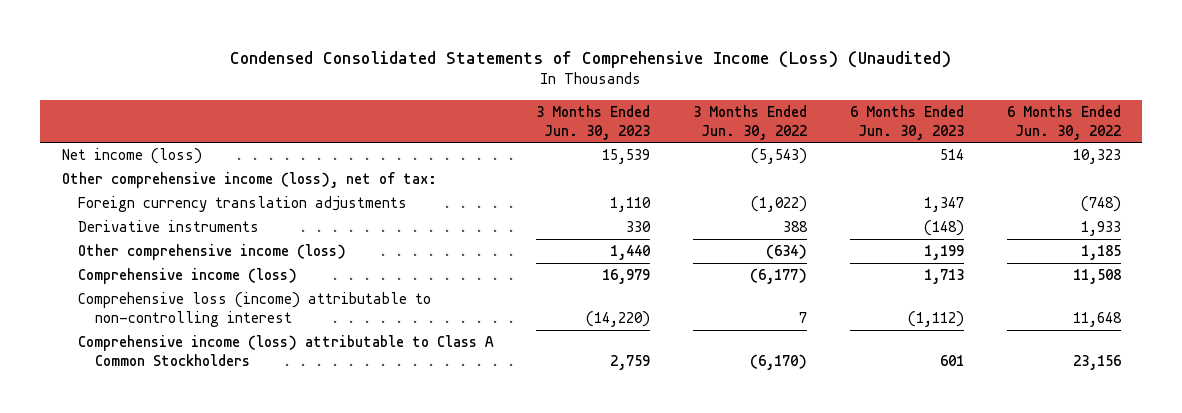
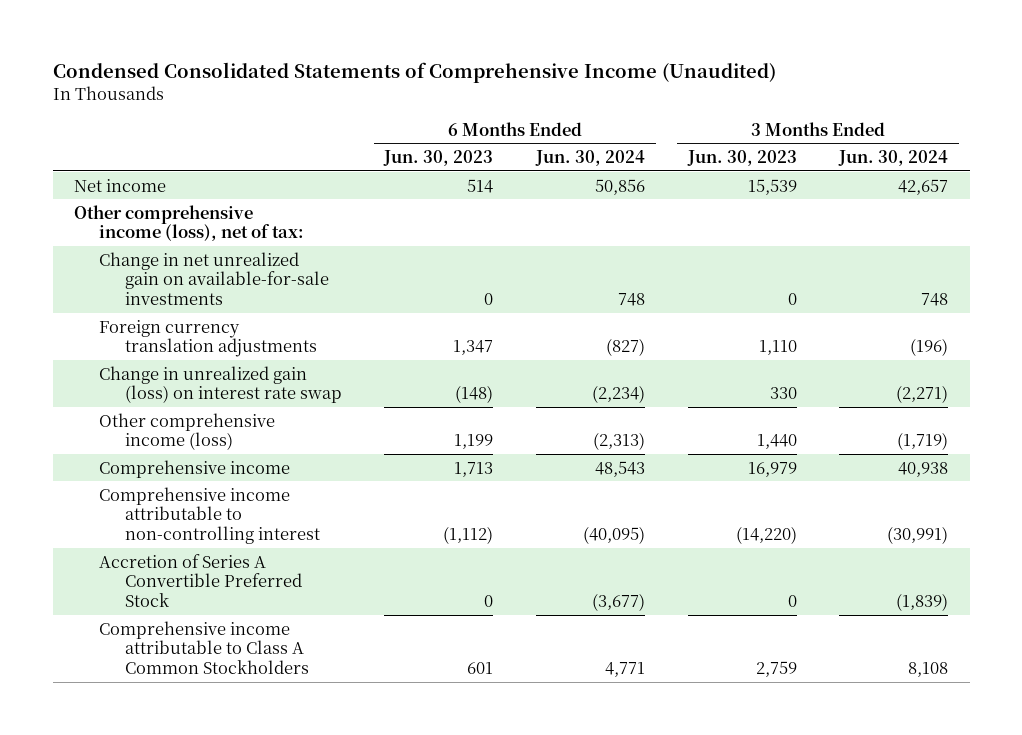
[230,50,952,68] Condensed Consolidated Statements of Comprehensive Income (Loss) (Unaudited) -> [52,61,776,83] Condensed Consolidated Statements of Comprehensive Income (Unaudited)
[693,104,808,140] 3 Months Ended Jun. 30, 2022 -> none
[1006,104,1121,140] 6 Months Ended Jun. 30, 2022 -> none
none -> [534,150,645,167] Jun. 30, 2024
none -> [838,150,949,167] Jun. 30, 2024
[61,148,202,165] Net income (loss) -> [73,178,166,192] Net income
none -> [99,251,329,305] Change in net unrealized gain on available-for-sale investments
[78,220,260,233] Derivative instruments -> [99,365,342,404] Change in unrealized gain (loss) on interest rate swap
[78,268,298,285] Comprehensive income (loss) -> [99,459,291,478] Comprehensive income
[78,292,432,327] Comprehensive loss (income) attributable to non-controlling interest -> [99,486,320,544] Comprehensive income attributable to non-controlling interest
none -> [99,553,302,607] Accretion of Series A Convertible Preferred Stock
[78,335,495,366] Comprehensive income (loss) attributable to Class A Common Stockholders -> [99,620,309,674] Comprehensive income attributable to Class A Common Stockholders

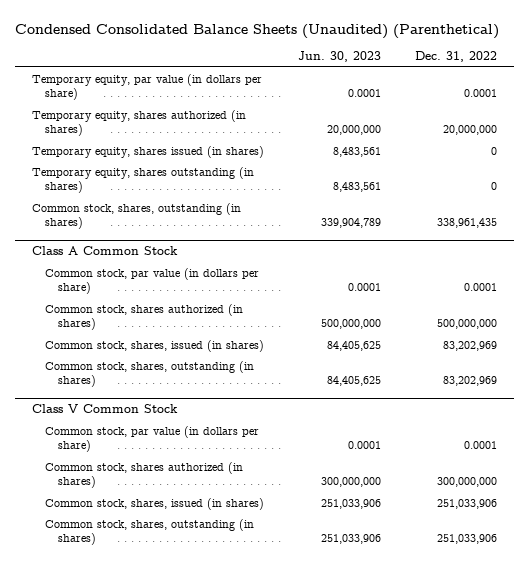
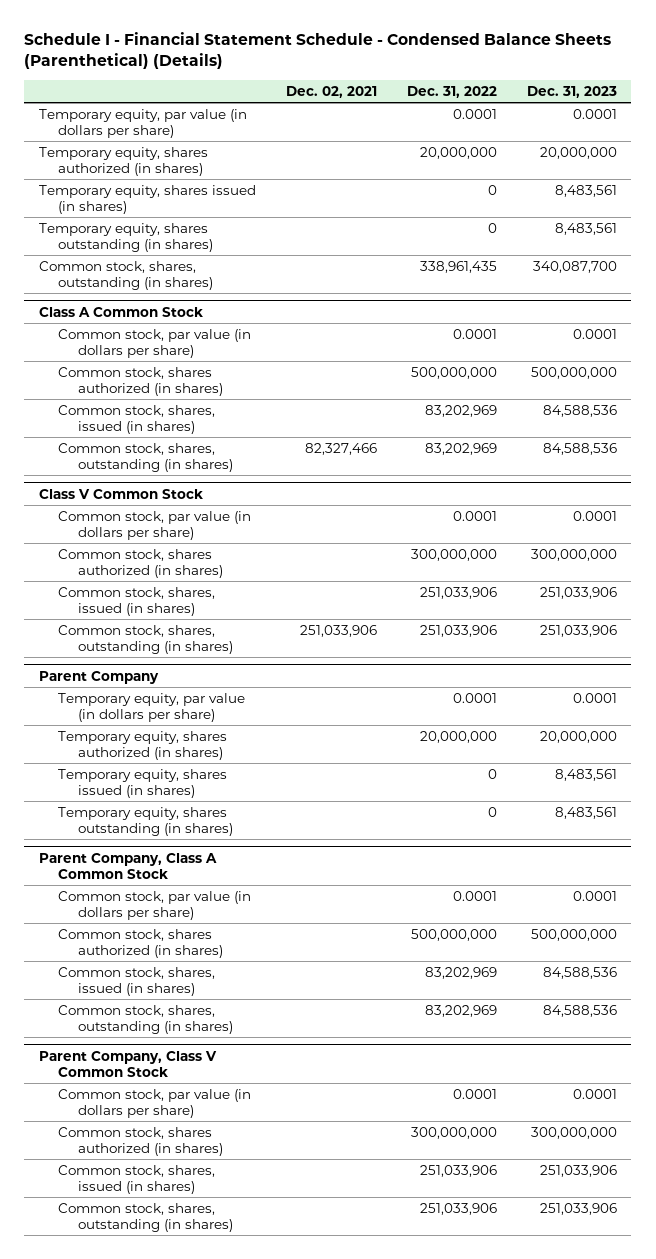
[15,23,500,39] Condensed Consolidated Balance Sheets (Unaudited) (Parenthetical) -> [24,32,612,70] Schedule I - Financial Statement Schedule - Condensed Balance Sheets (Parenthetical) (Details)
[298,51,382,63] Jun. 30, 2023 -> none
none -> [286,85,378,98] Dec. 02, 2021
none -> [526,85,617,98] Dec. 31, 2023
none -> [39,670,160,684] Parent Company
none -> [58,692,246,722] Temporary equity, par value (in dollars per share)
none -> [58,730,228,760] Temporary equity, shares authorized (in shares)
none -> [58,768,228,798] Temporary equity, shares issued (in shares)
none -> [58,806,233,836] Temporary equity, shares outstanding (in shares)
none -> [39,852,218,879] Parent Company, Class A Common Stock
none -> [58,890,252,920] Common stock, par value (in dollars per share)
none -> [58,928,223,958] Common stock, shares authorized (in shares)
none -> [58,966,216,996] Common stock, shares, issued (in shares)
none -> [58,1004,233,1034] Common stock, shares, outstanding (in shares)
none -> [39,1050,218,1077] Parent Company, Class V Common Stock
none -> [58,1088,252,1118] Common stock, par value (in dollars per share)
none -> [58,1126,223,1156] Common stock, shares authorized (in shares)
none -> [58,1164,216,1194] Common stock, shares, issued (in shares)
none -> [58,1202,233,1232] Common stock, shares, outstanding (in shares)

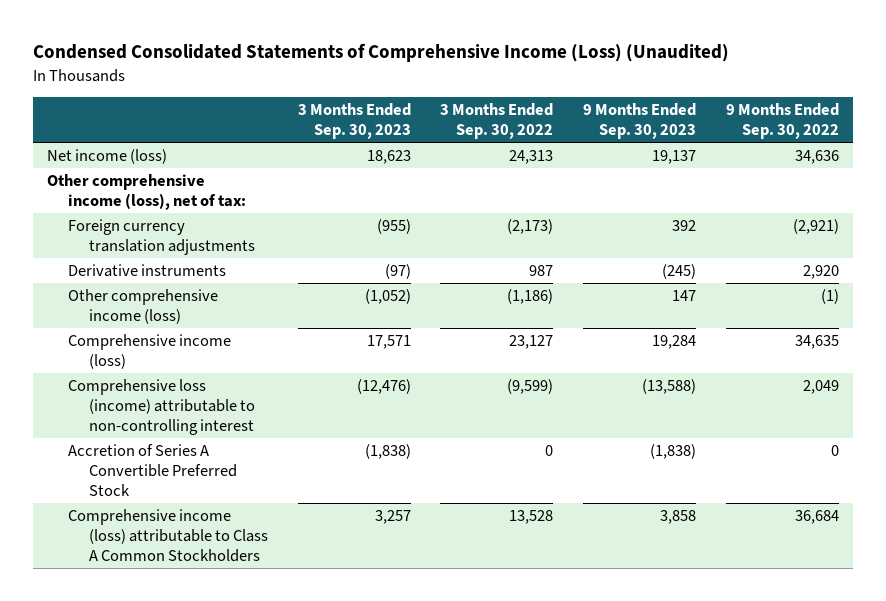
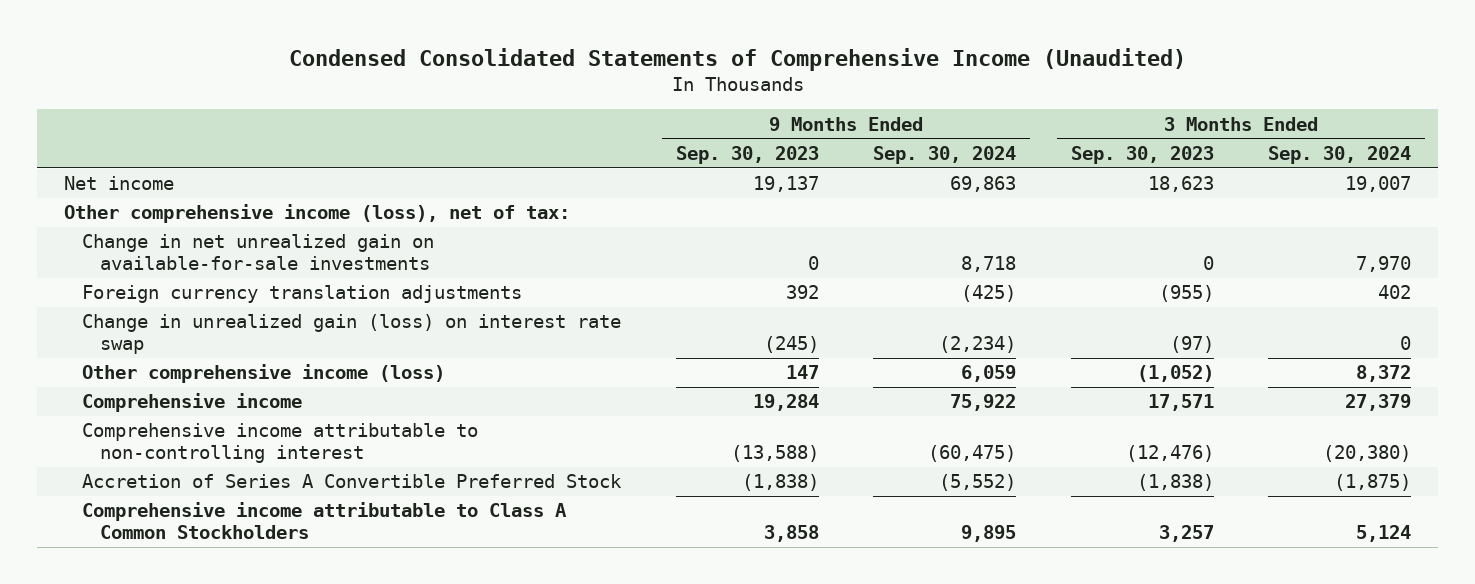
[32,43,729,63] Condensed Consolidated Statements of Comprehensive Income (Loss) (Unaudited) -> [288,47,1186,71] Condensed Consolidated Statements of Comprehensive Income (Unaudited)
[440,103,554,140] 3 Months Ended Sep. 30, 2022 -> none
[725,103,839,140] 9 Months Ended Sep. 30, 2022 -> none
none -> [873,146,1017,165] Sep. 30, 2024
none -> [1268,146,1412,165] Sep. 30, 2024
[47,149,168,165] Net income (loss) -> [64,176,175,191] Net income
none -> [81,234,434,271] Change in net unrealized gain on available-for-sale investments
[68,264,227,278] Derivative instruments -> [81,314,621,355] Change in unrealized gain (loss) on interest rate swap
[68,334,232,369] Comprehensive income (loss) -> [81,393,302,413] Comprehensive income
[68,379,256,435] Comprehensive loss (income) attributable to non-controlling interest -> [81,423,478,464] Comprehensive income attributable to non-controlling interest
[68,509,269,562] Comprehensive income (loss) attributable to Class A Common Stockholders -> [81,502,567,540] Comprehensive income attributable to Class A Common Stockholders

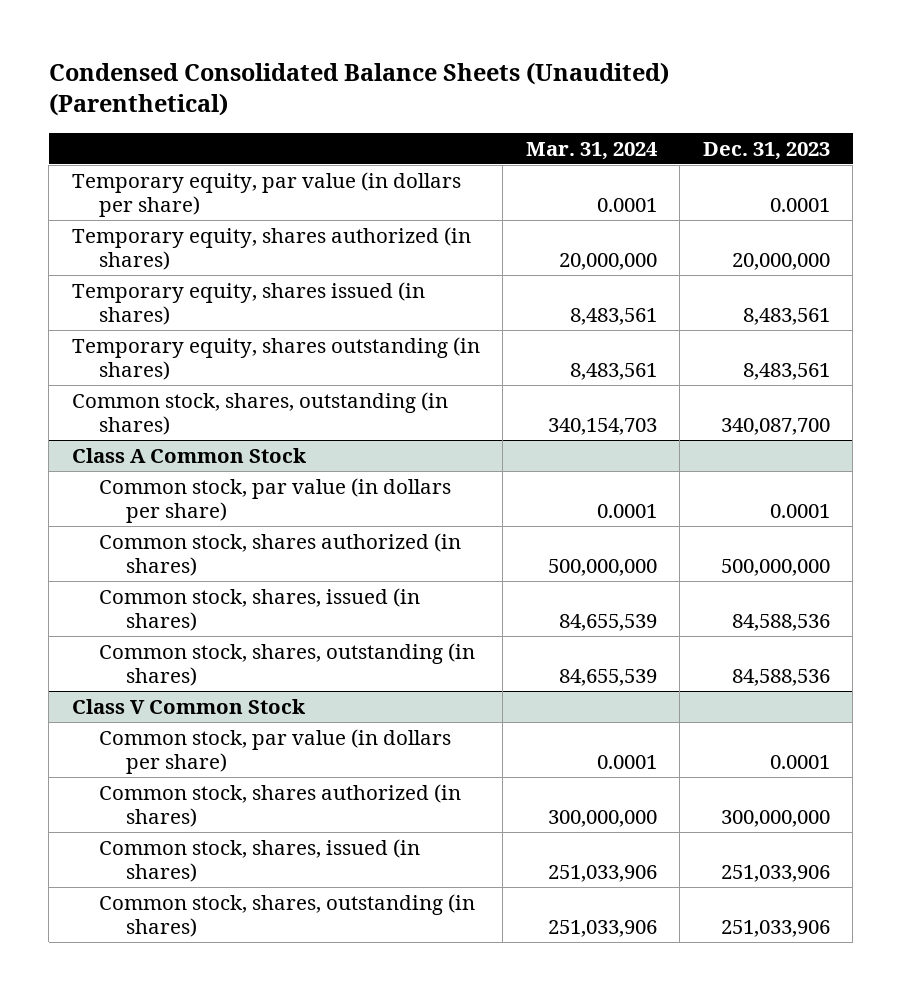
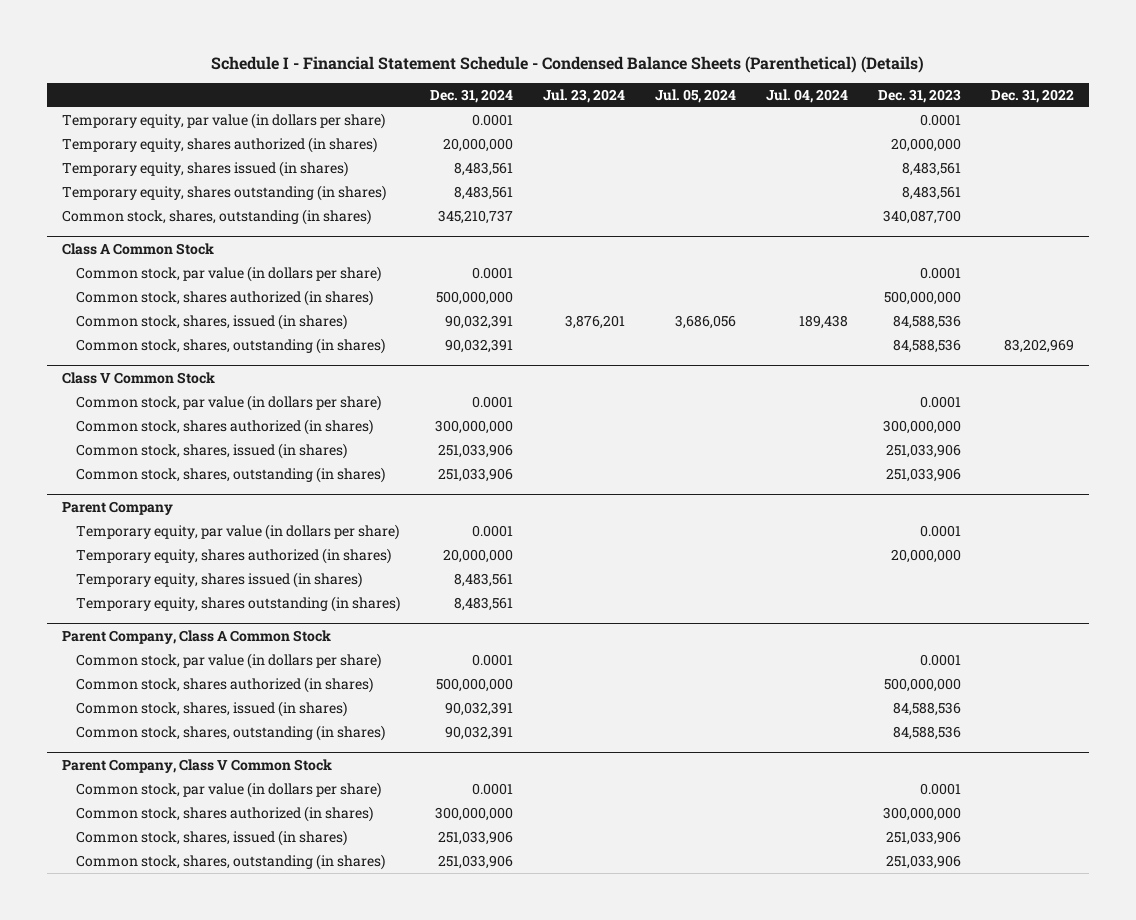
[48,61,669,117] Condensed Consolidated Balance Sheets (Unaudited) (Parenthetical) -> [211,55,925,73] Schedule I - Financial Statement Schedule - Condensed Balance Sheets (Parenthetical) (Details)
[525,141,658,160] Mar. 31, 2024 -> none
none -> [429,88,513,103] Dec. 31, 2024
none -> [542,88,625,103] Jul. 23, 2024
none -> [654,88,736,103] Jul. 05, 2024
none -> [765,88,848,103] Jul. 04, 2024
none -> [990,88,1074,103] Dec. 31, 2022
none -> [62,500,174,515] Parent Company
none -> [75,524,399,541] Temporary equity, par value (in dollars per share)
none -> [75,548,391,565] Temporary equity, shares authorized (in shares)
none -> [75,572,362,589] Temporary equity, shares issued (in shares)
none -> [75,596,400,613] Temporary equity, shares outstanding (in shares)
none -> [62,629,332,644] Parent Company, Class A Common Stock
none -> [75,653,381,670] Common stock, par value (in dollars per share)
none -> [75,677,373,694] Common stock, shares authorized (in shares)
none -> [75,701,347,718] Common stock, shares, issued (in shares)
none -> [75,725,385,742] Common stock, shares, outstanding (in shares)
none -> [62,758,333,773] Parent Company, Class V Common Stock
none -> [75,782,381,799] Common stock, par value (in dollars per share)
none -> [75,806,373,823] Common stock, shares authorized (in shares)
none -> [75,830,347,847] Common stock, shares, issued (in shares)
none -> [75,854,385,871] Common stock, shares, outstanding (in shares)

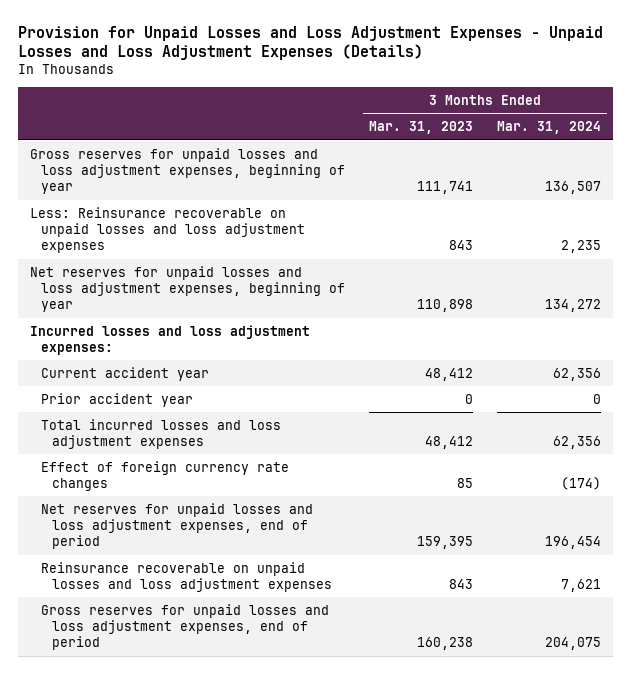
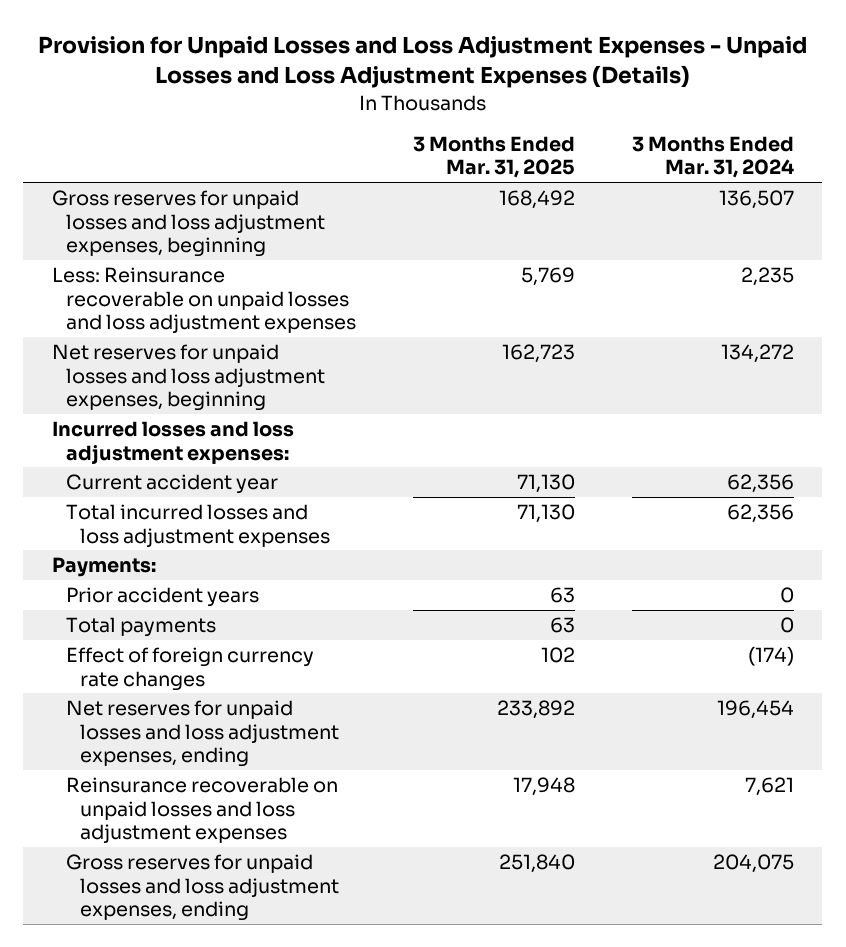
[369,121,474,135] Mar. 31, 2023 -> none
none -> [413,135,576,179] 3 Months Ended Mar. 31, 2025
[30,147,346,195] Gross reserves for unpaid losses and loss adjustment expenses, beginning of year -> [51,189,326,258] Gross reserves for unpaid losses and loss adjustment expenses, beginning
[30,265,346,313] Net reserves for unpaid losses and loss adjustment expenses, beginning of year -> [51,343,326,412] Net reserves for unpaid losses and loss adjustment expenses, beginning
[41,392,194,407] Prior accident year -> none
none -> [51,556,156,577] Payments:
none -> [66,586,260,607] Prior accident years
none -> [66,616,217,637] Total payments
[41,502,314,550] Net reserves for unpaid losses and loss adjustment expenses, end of period -> [66,699,340,768] Net reserves for unpaid losses and loss adjustment expenses, ending
[41,603,330,651] Gross reserves for unpaid losses and loss adjustment expenses, end of period -> [66,853,340,922] Gross reserves for unpaid losses and loss adjustment expenses, ending

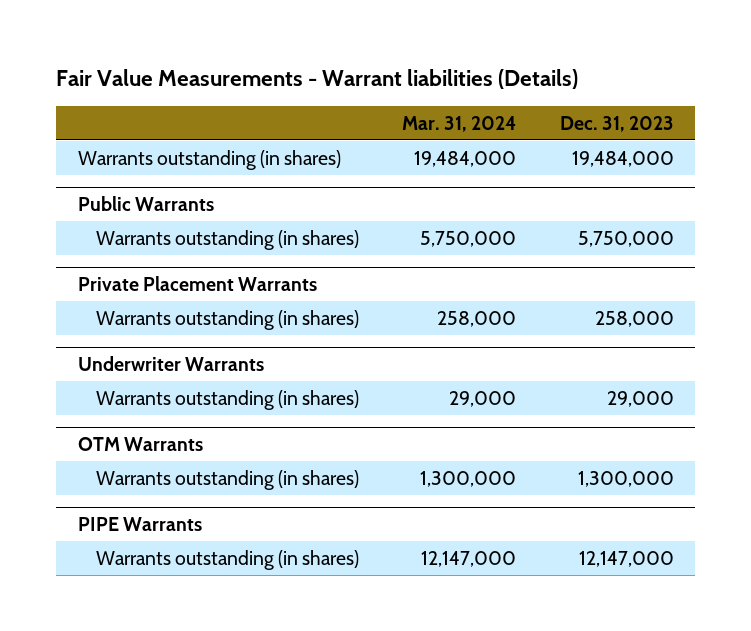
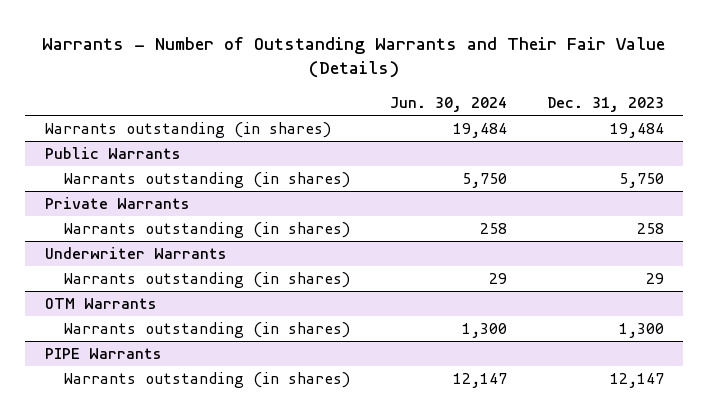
[56,69,579,90] Fair Value Measurements - Warrant liabilities (Details) -> [42,36,666,79] Warrants - Number of Outstanding Warrants and Their Fair Value (Details)
[402,115,517,132] Mar. 31, 2024 -> none
none -> [389,97,507,113] Jun. 30, 2024
[571,150,674,167] 19,484,000 -> [609,123,664,139] 19,484
[577,230,674,247] 5,750,000 -> [618,173,664,189] 5,750
[77,275,317,291] Private Placement Warrants -> [45,197,191,210] Private Warrants
[594,310,674,327] 258,000 -> [636,223,664,235] 258
[606,390,674,407] 29,000 -> [645,273,664,285] 29
[577,470,674,487] 1,300,000 -> [618,323,664,339] 1,300
[578,550,674,567] 12,147,000 -> [609,373,664,389] 12,147

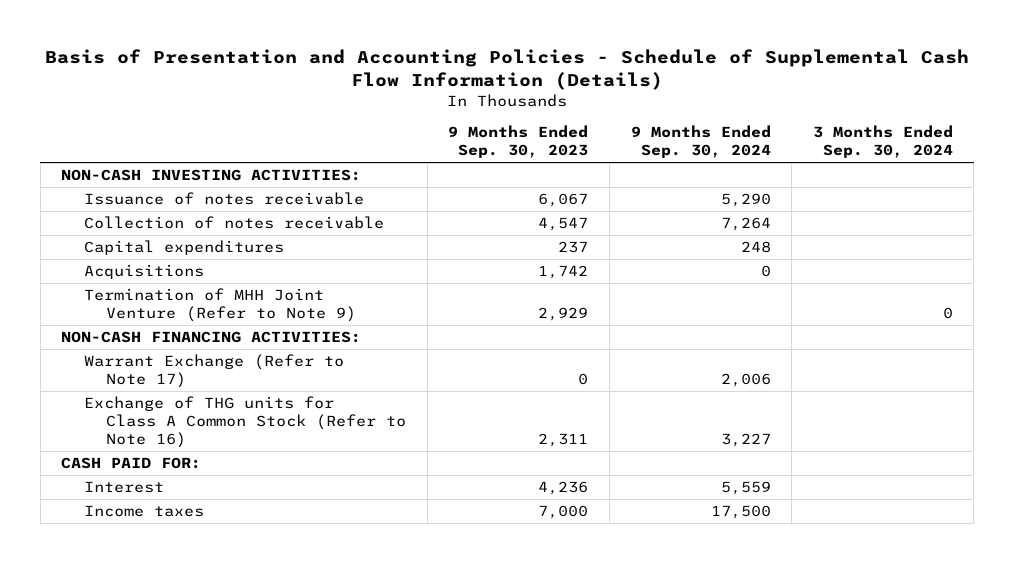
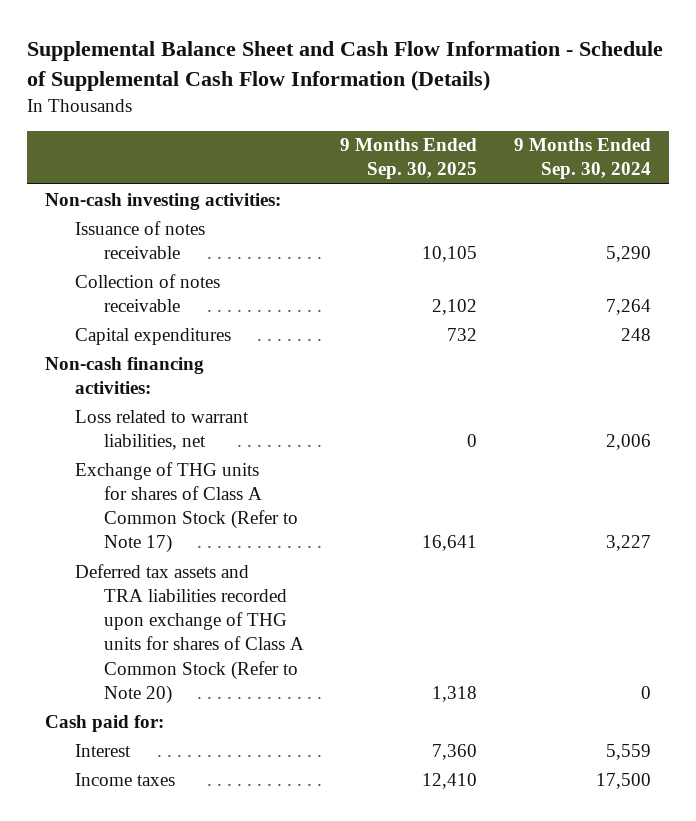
[44,48,969,90] Basis of Presentation and Accounting Policies - Schedule of Supplemental Cash Flow Information (Details) -> [26,41,663,91] Supplemental Balance Sheet and Cash Flow Information - Schedule of Supplemental Cash Flow Information (Details)
[448,125,589,159] 9 Months Ended Sep. 30, 2023 -> none
[812,125,953,159] 3 Months Ended Sep. 30, 2024 -> none
none -> [340,138,478,180] 9 Months Ended Sep. 30, 2025
[61,169,362,182] NON-CASH INVESTING ACTIVITIES: -> [45,192,282,210] Non-cash investing activities:
[83,264,204,280] Acquisitions -> none
[83,288,357,322] Termination of MHH Joint Venture (Refer to Note 9) -> none
[83,354,344,388] Warrant Exchange (Refer to Note 17) -> none
[61,331,362,344] NON-CASH FINANCING ACTIVITIES: -> [45,356,205,394] Non-cash financing activities:
none -> [74,409,249,450] Loss related to warrant liabilities, net
[83,396,407,448] Exchange of THG units for Class A Common Stock (Refer to Note 16) -> [74,461,299,554] Exchange of THG units for shares of Class A Common Stock (Refer to Note 17)
none -> [74,563,305,704] Deferred tax assets and TRA liabilities recorded upon exchange of THG units for shares of Class A Common Stock (Refer to Note 20)
[61,457,202,470] CASH PAID FOR: -> [45,714,165,732] Cash paid for:

